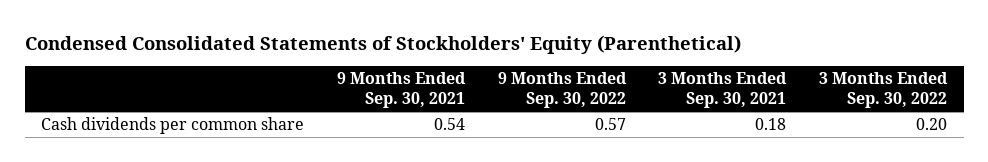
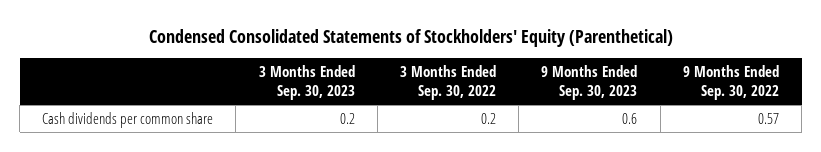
[336,72,466,109] 9 Months Ended Sep. 30, 2021 -> none
[658,72,788,109] 3 Months Ended Sep. 30, 2021 -> none
none -> [258,65,355,101] 3 Months Ended Sep. 30, 2023
none -> [541,65,638,101] 9 Months Ended Sep. 30, 2023
[916,118,948,131] 0.20 -> [481,113,497,125] 0.2

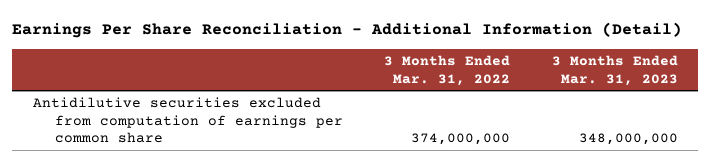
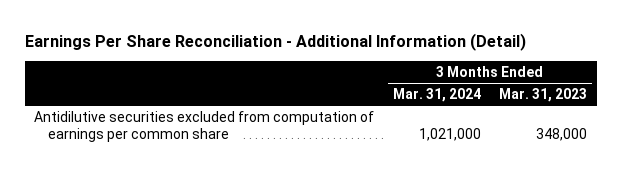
[384,55,511,86] 3 Months Ended Mar. 31, 2022 -> none
none -> [392,88,481,103] Mar. 31, 2024
[578,133,678,146] 348,000,000 -> [536,127,588,141] 348,000

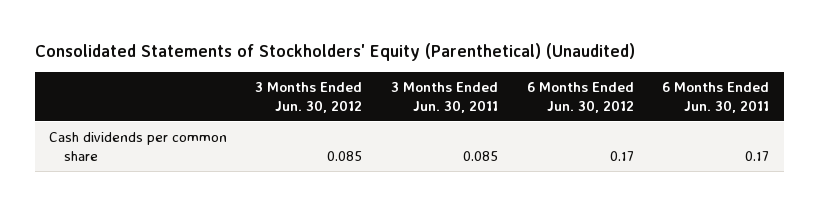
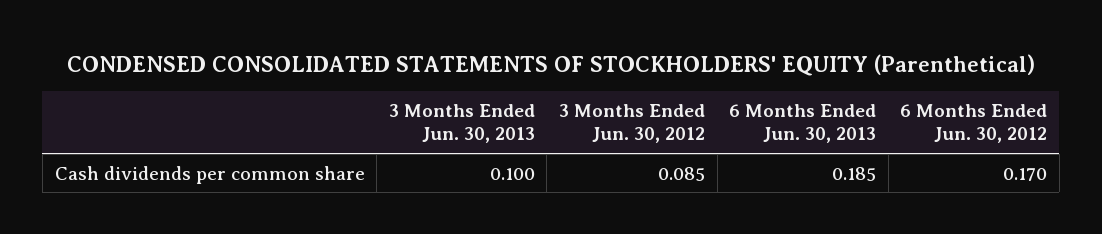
[34,43,635,62] Consolidated Statements of Stockholders' Equity (Parenthetical) (Unaudited) -> [66,54,1035,77] CONDENSED CONSOLIDATED STATEMENTS OF STOCKHOLDERS' EQUITY (Parenthetical)
[391,81,499,113] 3 Months Ended Jun. 30, 2011 -> none
[662,81,770,113] 6 Months Ended Jun. 30, 2011 -> none
none -> [388,103,535,144] 3 Months Ended Jun. 30, 2013
none -> [729,103,877,144] 6 Months Ended Jun. 30, 2013
[609,150,634,161] 0.17 -> [1003,167,1048,181] 0.170

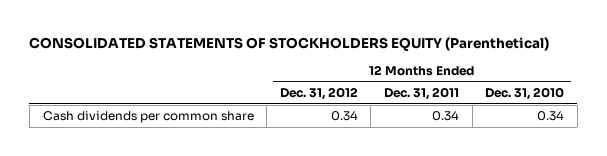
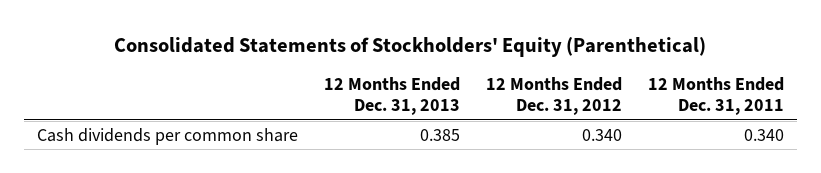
[29,36,550,51] CONSOLIDATED STATEMENTS OF STOCKHOLDERS EQUITY (Parenthetical) -> [114,37,707,58] Consolidated Statements of Stockholders' Equity (Parenthetical)
[485,86,565,100] Dec. 31, 2010 -> none
none -> [324,76,461,116] 12 Months Ended Dec. 31, 2013
[330,111,358,122] 0.34 -> [581,128,622,141] 0.340
[431,111,459,122] 0.34 -> [743,128,784,141] 0.340

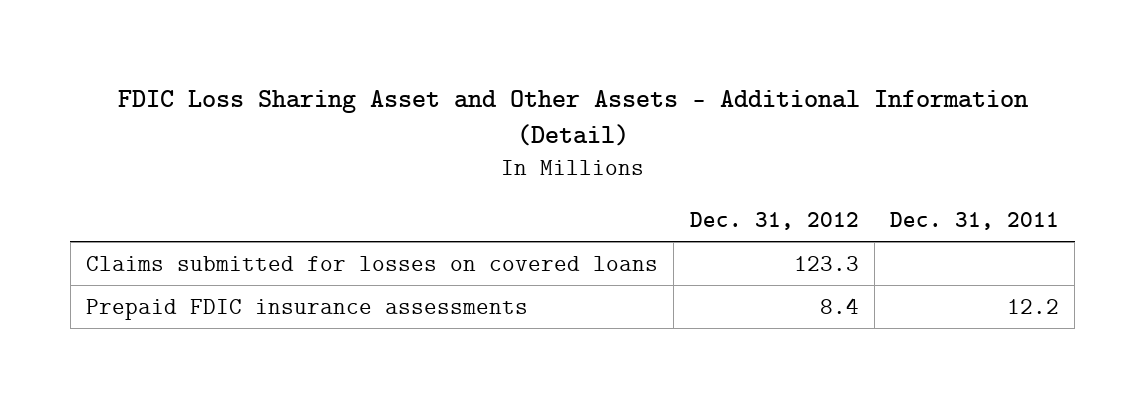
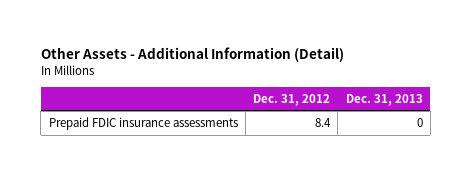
[117,89,1029,147] FDIC Loss Sharing Asset and Other Assets - Additional Information (Detail) -> [40,47,344,63] Other Assets - Additional Information (Detail)
[890,212,1060,231] Dec. 31, 2011 -> none
none -> [345,93,423,106] Dec. 31, 2013
[86,255,659,271] Claims submitted for losses on covered loans -> none

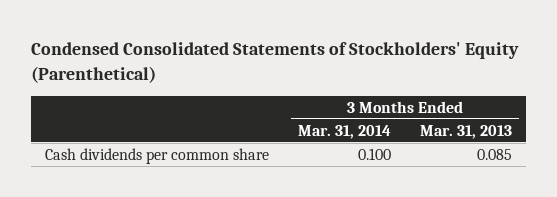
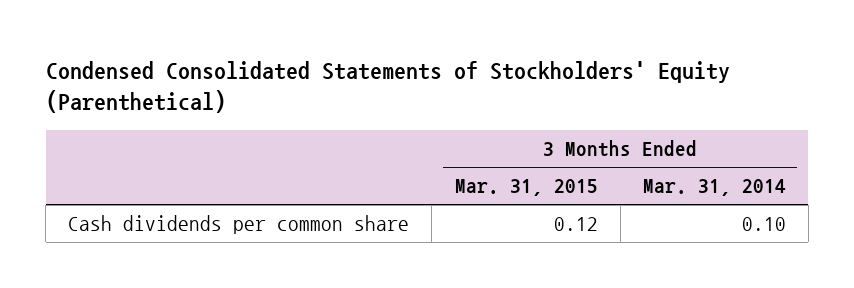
[419,124,512,139] Mar. 31, 2013 -> none
none -> [454,179,598,197] Mar. 31, 2015
[357,147,391,160] 0.100 -> [741,217,786,232] 0.10

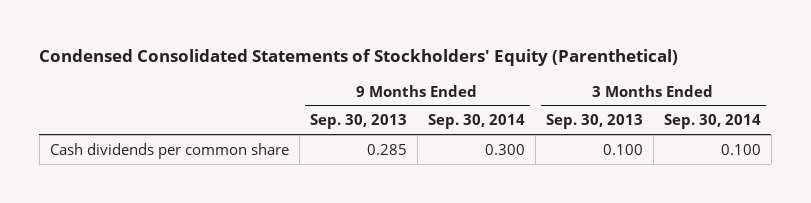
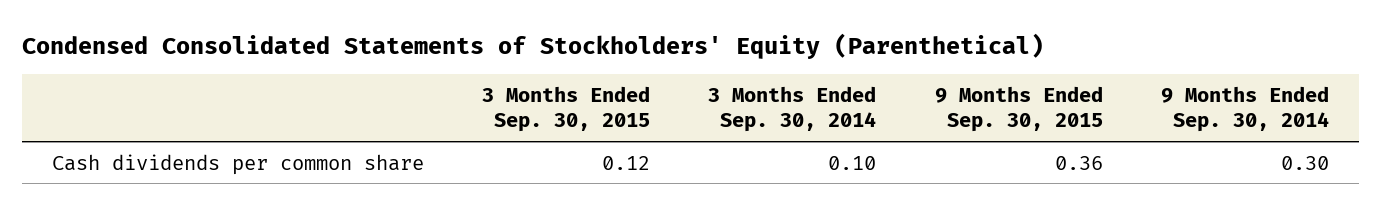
[309,114,407,130] Sep. 30, 2013 -> none
[545,114,643,130] Sep. 30, 2013 -> none
none -> [482,85,651,133] 3 Months Ended Sep. 30, 2015
none -> [934,85,1103,133] 9 Months Ended Sep. 30, 2015
[484,143,525,155] 0.300 -> [1281,155,1330,170] 0.30
[720,143,761,155] 0.100 -> [828,155,877,170] 0.10

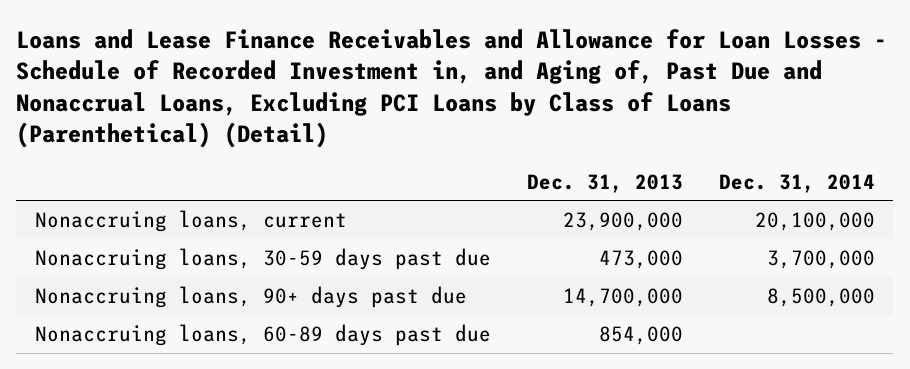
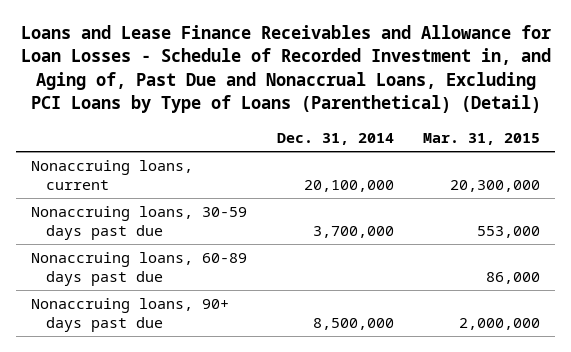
[16,28,888,149] Loans and Lease Finance Receivables and Allowance for Loan Losses - Schedule of Recorded Investment in, and Aging of, Past Due and Nonaccrual Loans, Excluding PCI Loans by Class of Loans (Parenthetical) (Detail) -> [20,25,551,113] Loans and Lease Finance Receivables and Allowance for Loan Losses - Schedule of Recorded Investment in, and Aging of, Past Due and Nonaccrual Loans, Excluding PCI Loans by Type of Loans (Parenthetical) (Detail)
[526,173,683,193] Dec. 31, 2013 -> none
none -> [423,132,541,145] Mar. 31, 2015
[34,286,467,309] Nonaccruing loans, 90+ days past due -> [30,298,229,332] Nonaccruing loans, 90+ days past due

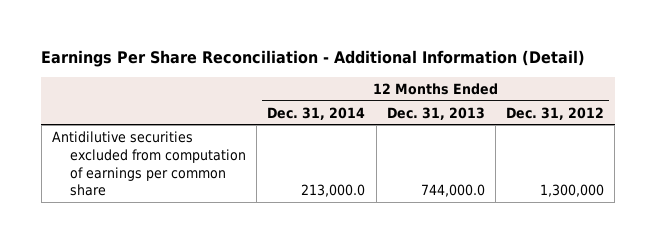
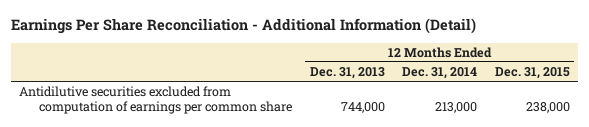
[505,106,604,120] Dec. 31, 2012 -> none
none -> [494,67,570,80] Dec. 31, 2015
[301,184,366,198] 213,000.0 -> [435,102,478,114] 213,000
[420,184,485,198] 744,000.0 -> [340,102,385,114] 744,000

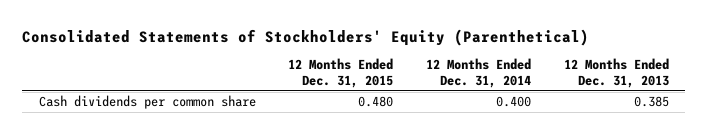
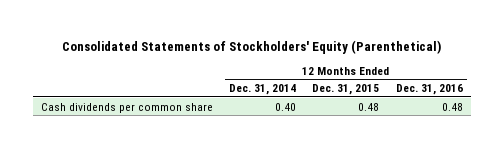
[563,58,669,89] 12 Months Ended Dec. 31, 2013 -> none
none -> [395,84,463,96] Dec. 31, 2016
[358,96,394,108] 0.480 -> [358,102,380,111] 0.48
[496,96,532,108] 0.400 -> [275,102,297,111] 0.40

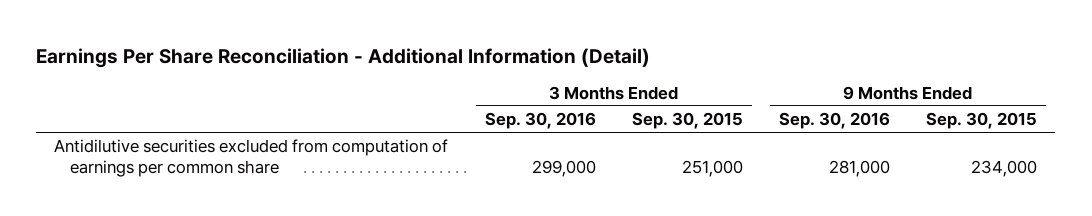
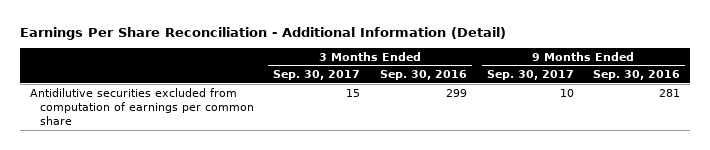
[631,112,743,130] Sep. 30, 2015 -> none
[926,112,1038,130] Sep. 30, 2015 -> none
none -> [273,70,361,81] Sep. 30, 2017
none -> [486,70,574,81] Sep. 30, 2017
[531,160,596,178] 299,000 -> [445,88,467,97] 299
[829,160,891,178] 281,000 -> [659,88,681,97] 281

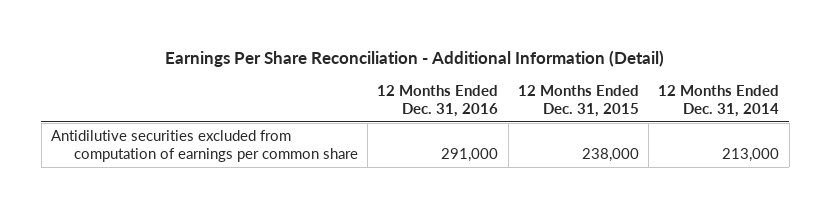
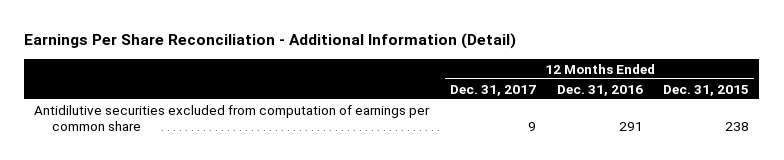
[658,85,780,118] 12 Months Ended Dec. 31, 2014 -> none
none -> [449,84,536,96] Dec. 31, 2017
[441,148,499,163] 291,000 -> [618,121,643,131] 291
[581,148,639,163] 238,000 -> [725,121,750,131] 238

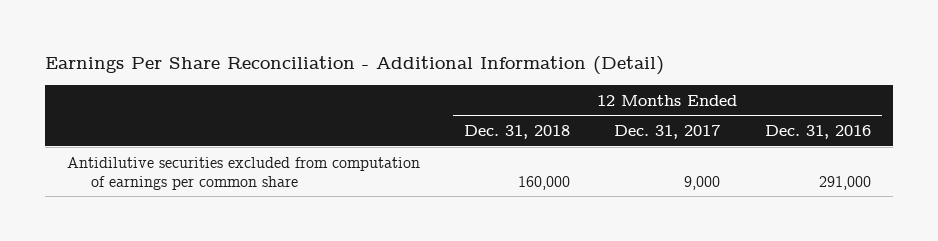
[663,84,750,96] Dec. 31, 2015 -> none
none -> [464,125,571,140] Dec. 31, 2018
[527,121,536,131] 9 -> [684,175,721,190] 9,000
[618,121,643,131] 291 -> [818,175,871,190] 291,000

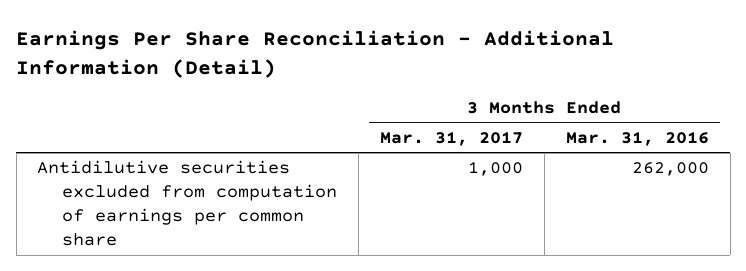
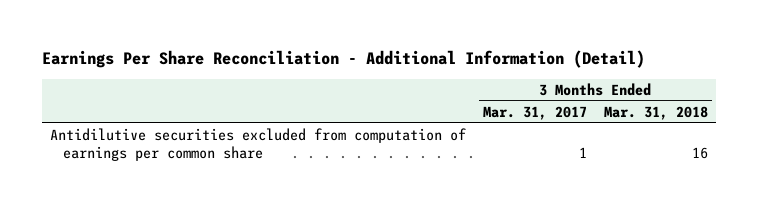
[565,130,709,146] Mar. 31, 2016 -> none
none -> [603,105,708,120] Mar. 31, 2018
[468,161,524,177] 1,000 -> [578,146,587,158] 1

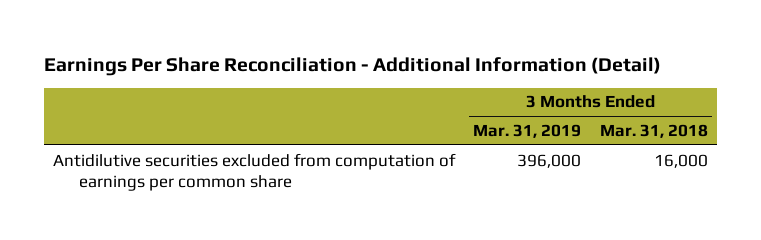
[482,105,587,120] Mar. 31, 2017 -> none
none -> [473,124,582,139] Mar. 31, 2019
[691,146,708,159] 16 -> [653,153,708,168] 16,000

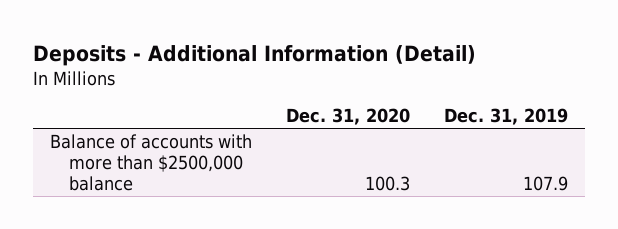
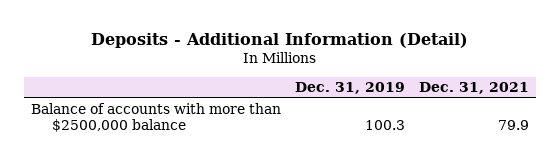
[286,108,411,126] Dec. 31, 2020 -> none
none -> [419,82,530,95] Dec. 31, 2021
[522,176,568,192] 107.9 -> [365,120,406,131] 100.3

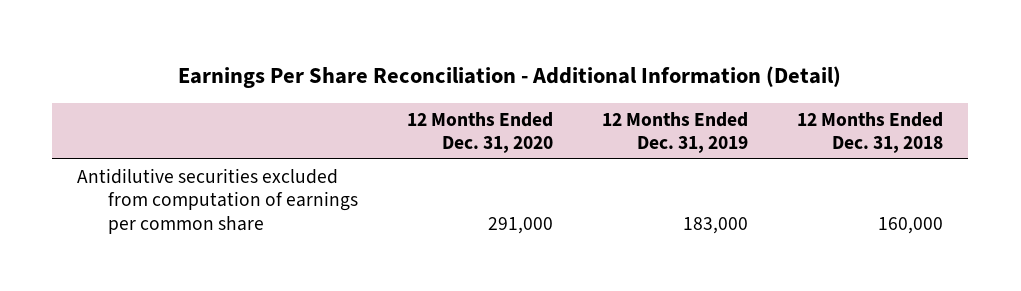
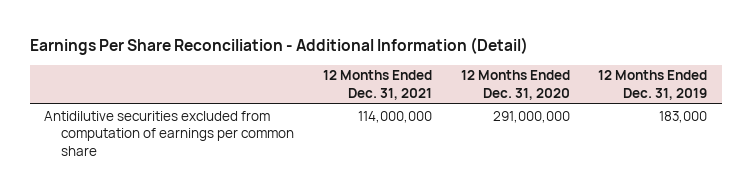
[797,111,944,154] 12 Months Ended Dec. 31, 2018 -> none
none -> [322,70,432,100] 12 Months Ended Dec. 31, 2021
[488,216,554,234] 291,000 -> [492,110,570,123] 291,000,000

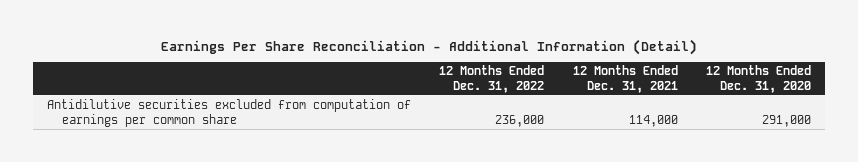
[598,70,708,100] 12 Months Ended Dec. 31, 2019 -> none
none -> [439,65,545,93] 12 Months Ended Dec. 31, 2022
[357,110,432,123] 114,000,000 -> [628,114,678,127] 114,000
[492,110,570,123] 291,000,000 -> [761,114,811,127] 291,000

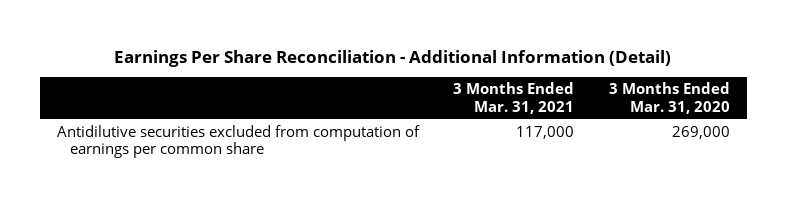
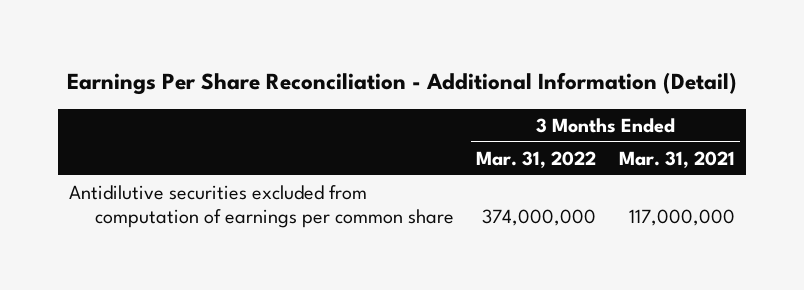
[608,82,730,114] 3 Months Ended Mar. 31, 2020 -> none
none -> [476,150,597,168] Mar. 31, 2022
[516,126,575,140] 117,000 -> [628,208,735,226] 117,000,000

